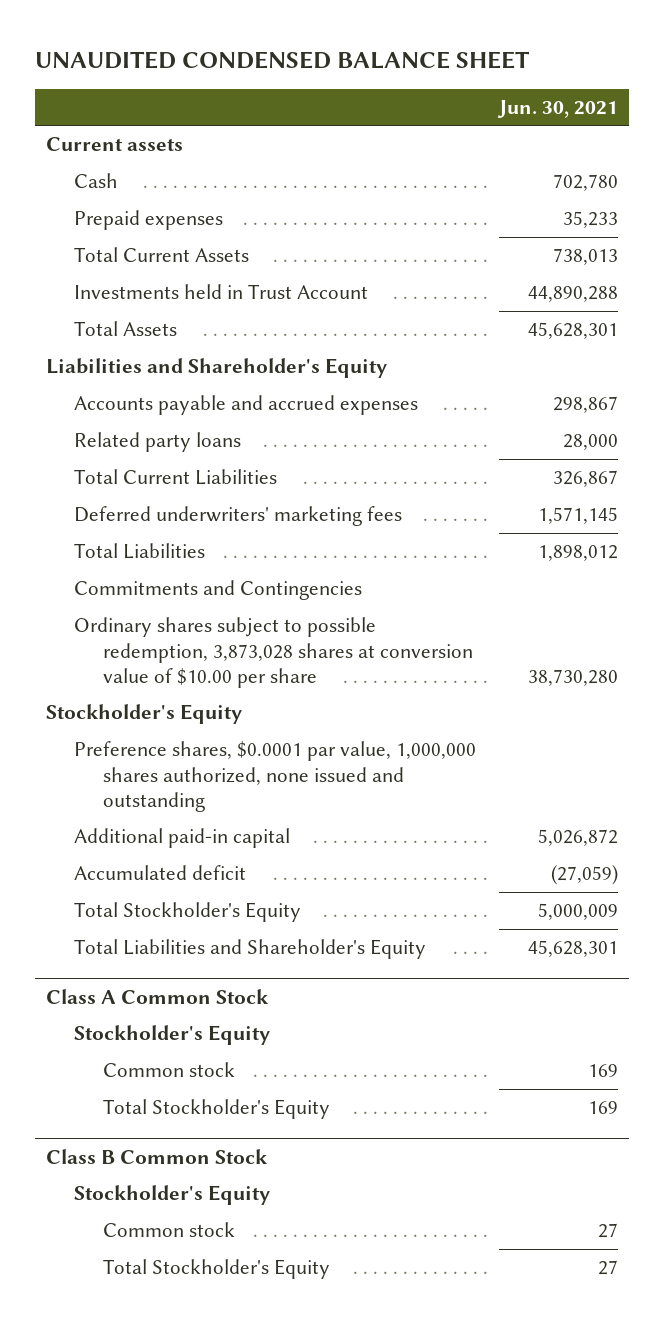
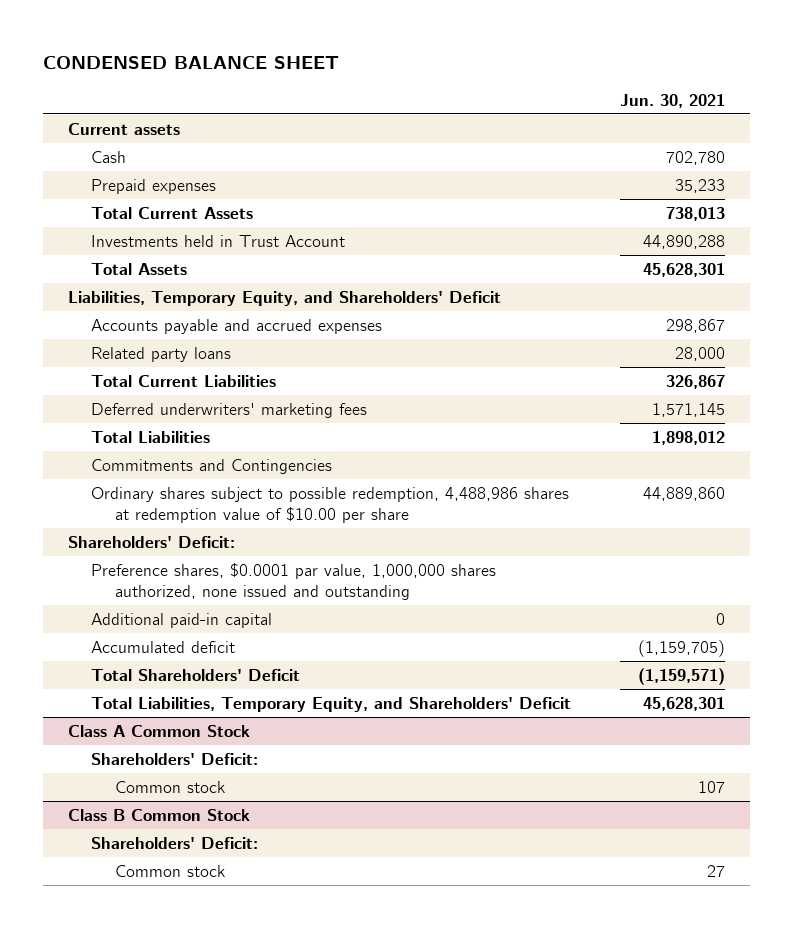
[34,50,530,69] UNAUDITED CONDENSED BALANCE SHEET -> [43,56,340,70] CONDENSED BALANCE SHEET
[46,358,388,379] Liabilities and Shareholder's Equity -> [67,290,501,306] Liabilities, Temporary Equity, and Shareholders' Deficit
[74,617,473,688] Ordinary shares subject to possible redemption, 3,873,028 shares at conversion value of $10.00 per share -> [91,486,570,523] Ordinary shares subject to possible redemption, 4,488,986 shares at redemption value of $10.00 per share
[527,668,618,686] 38,730,280 -> [643,486,726,501] 44,889,860
[46,704,243,725] Stockholder's Equity -> [67,535,235,548] Shareholders' Deficit:
[74,902,302,923] Total Stockholder's Equity -> none
[537,829,618,847] 5,026,872 -> [716,612,726,625] 0
[550,865,618,886] (27,059) -> [638,639,726,657] (1,159,705)
none -> [91,668,301,681] Total Shareholders' Deficit
[74,939,427,960] Total Liabilities and Shareholder's Equity -> [91,696,572,712] Total Liabilities, Temporary Equity, and Shareholders' Deficit
[102,1099,330,1120] Total Stockholder's Equity -> none
[74,1025,271,1046] Stockholder's Equity -> [91,752,259,765] Shareholders' Deficit:
[587,1064,618,1078] 169 -> [698,780,726,793] 107
[74,1185,271,1206] Stockholder's Equity -> [91,836,259,849] Shareholders' Deficit:
[102,1259,330,1280] Total Stockholder's Equity -> none

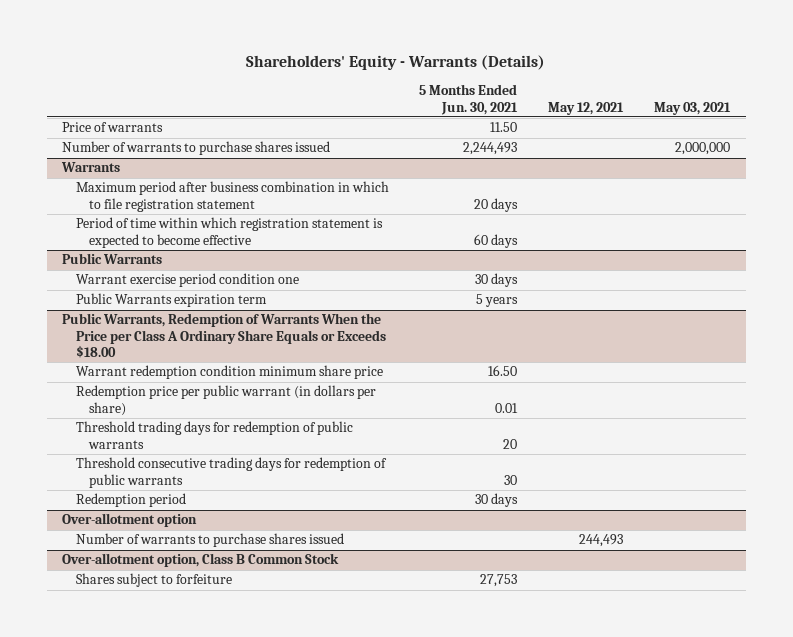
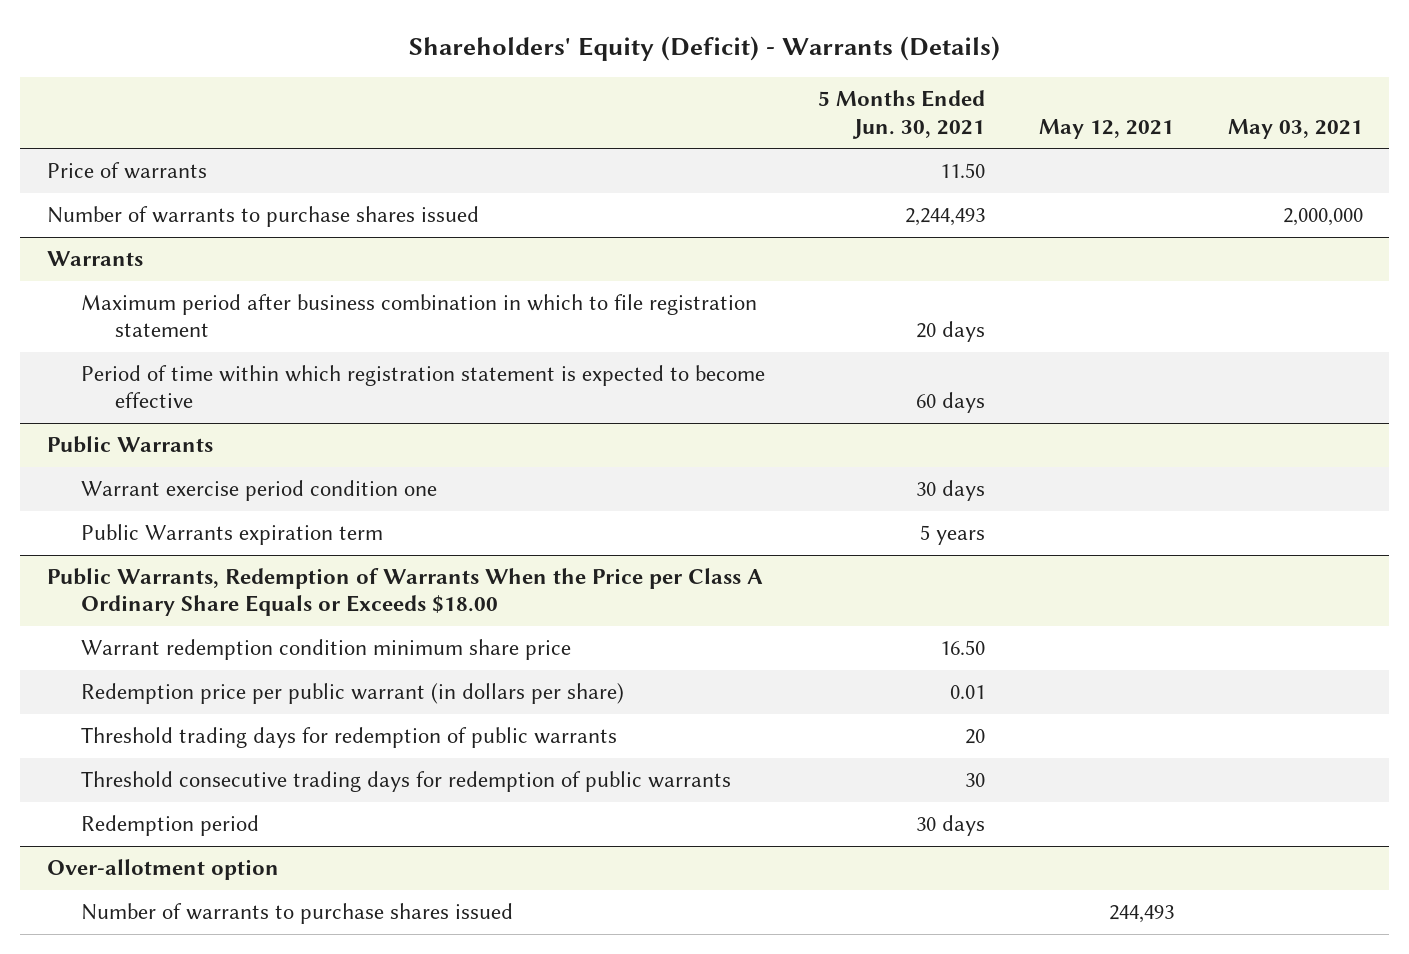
[246,55,546,71] Shareholders' Equity - Warrants (Details) -> [408,35,1000,61] Shareholders' Equity (Deficit) - Warrants (Details)
[62,553,340,568] Over-allotment option, Class B Common Stock -> none
[75,573,232,588] Shares subject to forfeiture -> none

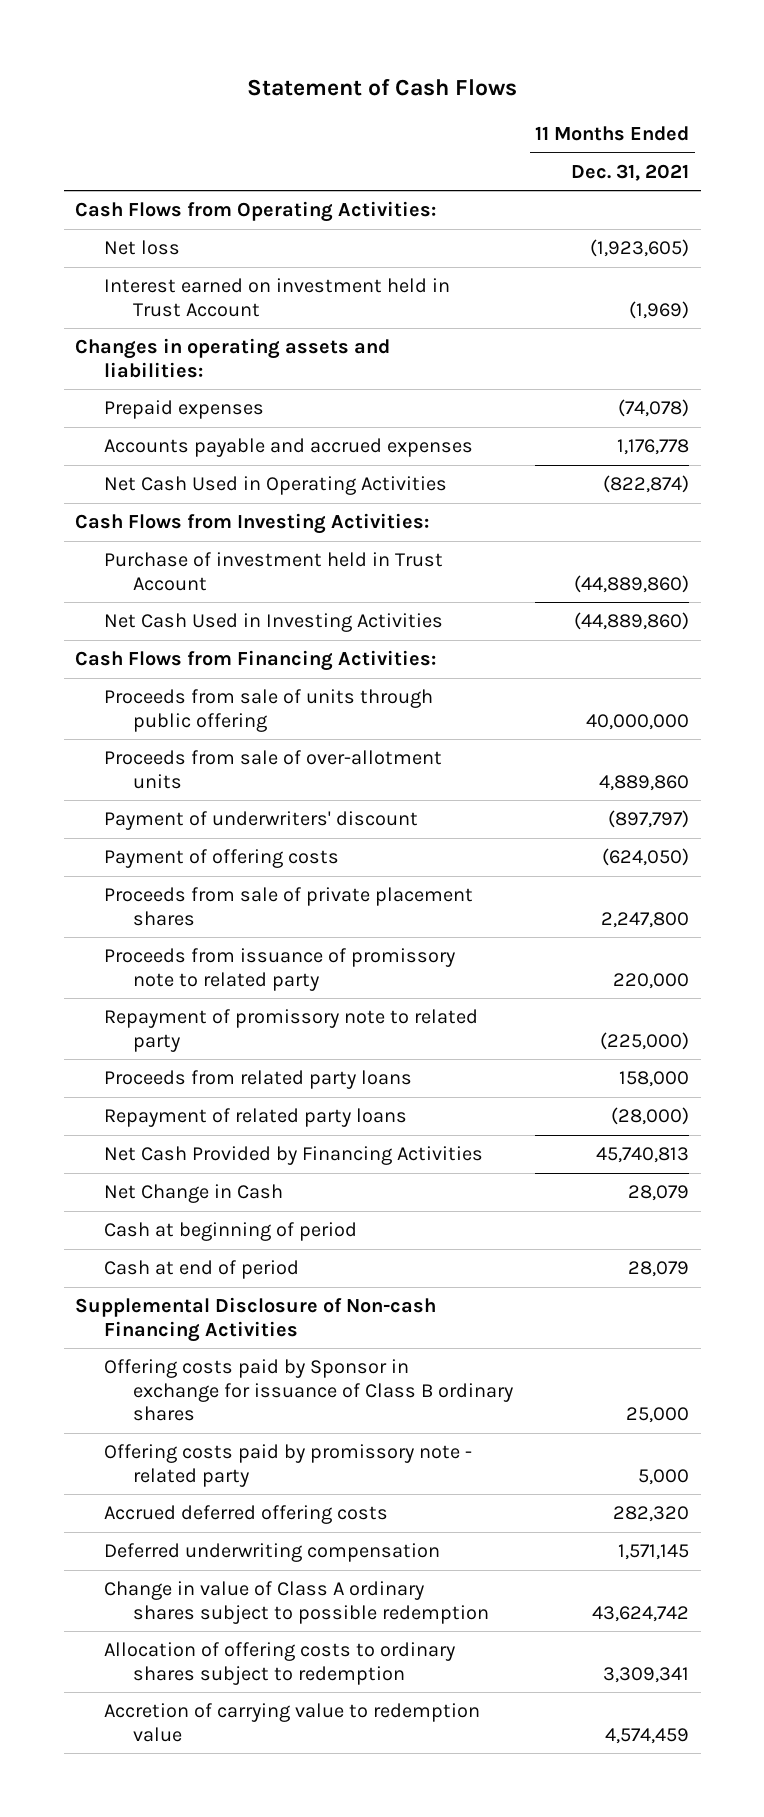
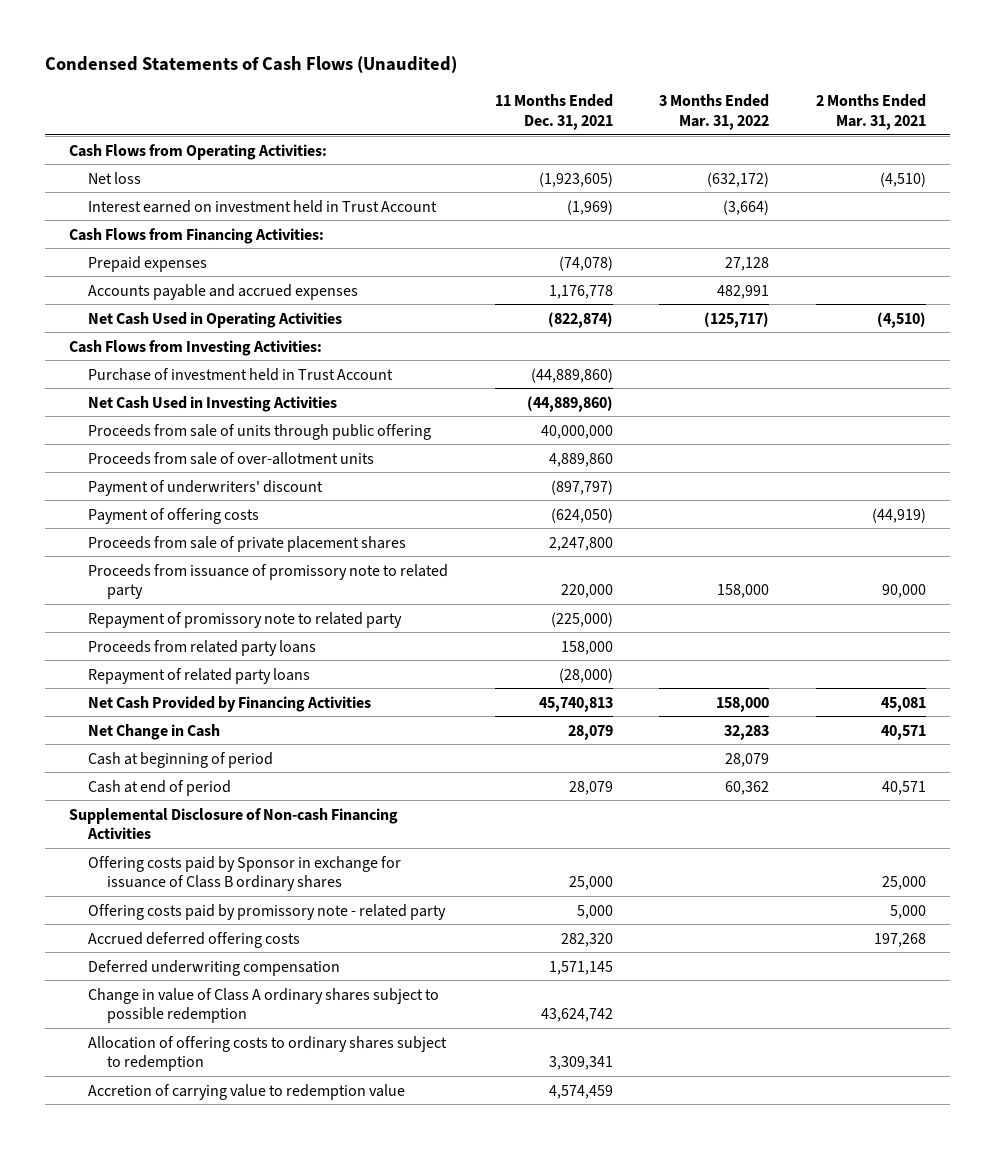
[247,78,518,96] Statement of Cash Flows -> [45,56,458,74] Condensed Statements of Cash Flows (Unaudited)
none -> [659,93,770,130] 3 Months Ended Mar. 31, 2022
none -> [816,93,927,130] 2 Months Ended Mar. 31, 2021
[74,338,390,378] Changes in operating assets and liabilities: -> none
[74,650,436,672] Cash Flows from Financing Activities: -> [68,227,324,244] Cash Flows from Financing Activities:

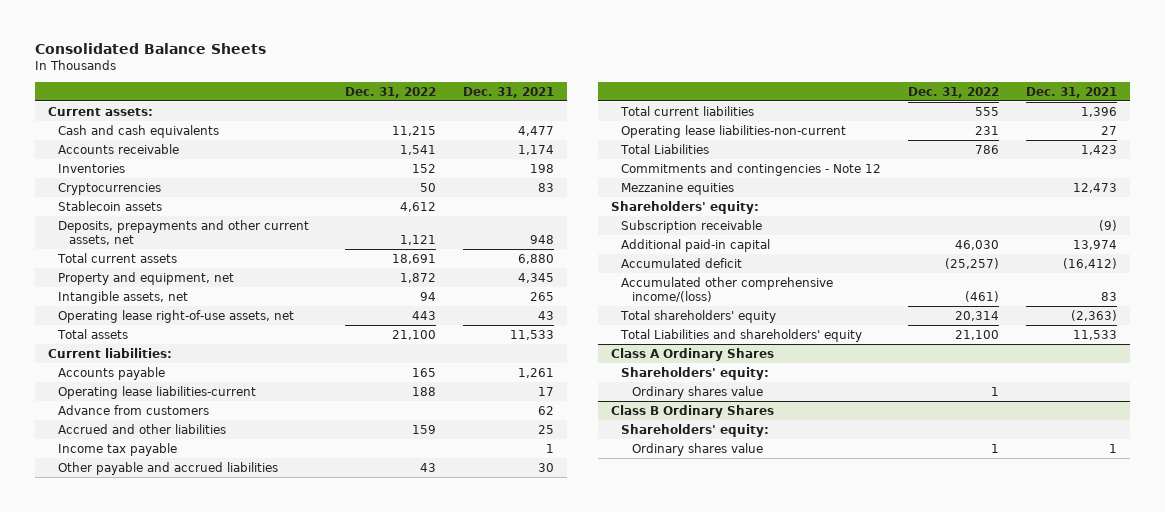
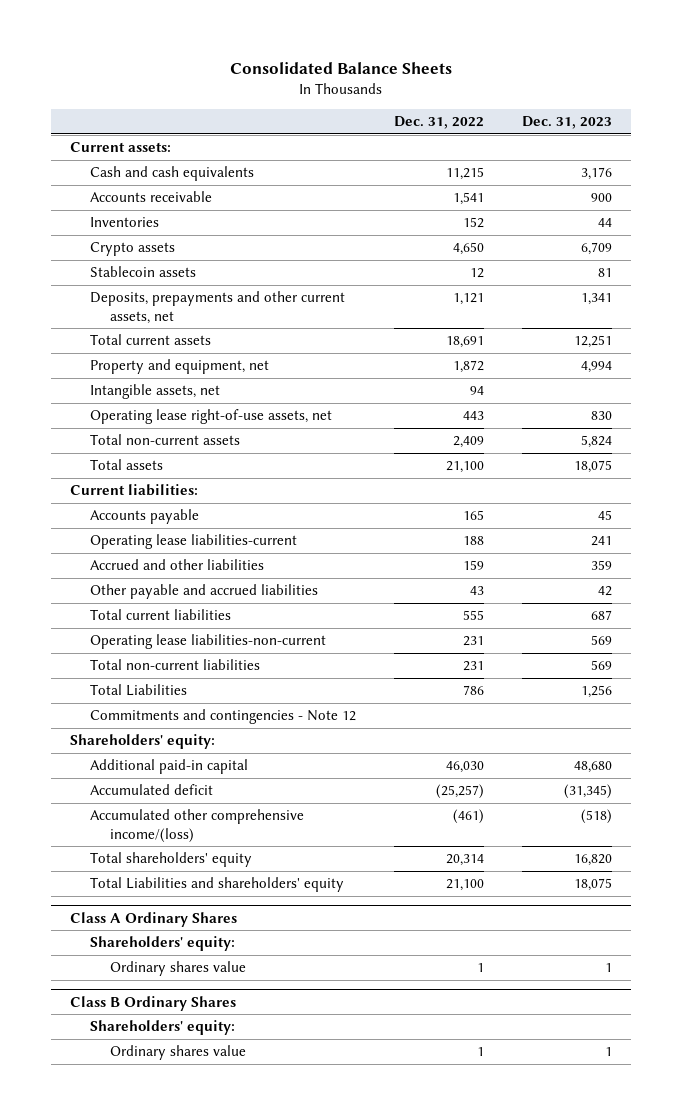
[463,86,555,98] Dec. 31, 2021 -> none
none -> [521,116,612,130] Dec. 31, 2023
[58,182,162,195] Cryptocurrencies -> none
none -> [89,242,175,257] Crypto assets
[400,201,437,212] 4,612 -> [469,268,484,279] 12
none -> [89,434,240,446] Total non-current assets
[58,404,210,415] Advance from customers -> none
[58,442,178,456] Income tax payable -> none
none -> [89,659,260,671] Total non-current liabilities
[621,182,735,195] Mezzanine equities -> none
[621,219,763,233] Subscription receivable -> none

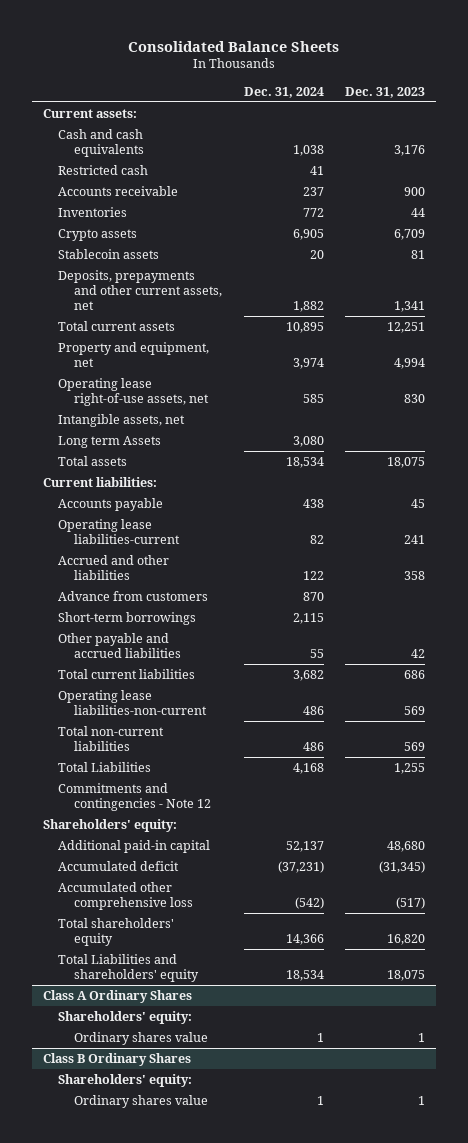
[393,116,484,130] Dec. 31, 2022 -> none
none -> [243,86,324,98] Dec. 31, 2024
none -> [58,164,149,175] Restricted cash
[89,434,240,446] Total non-current assets -> none
[89,384,220,400] Intangible assets, net -> [58,413,186,427] Intangible assets, net
none -> [58,435,162,448] Long term Assets
[590,560,612,571] 359 -> [404,570,426,580] 358
none -> [58,590,209,601] Advance from customers
none -> [58,611,197,625] Short-term borrowings
[590,610,612,621] 687 -> [404,669,426,679] 686
[580,685,612,699] 1,256 -> [394,762,426,774] 1,255
[89,809,304,843] Accumulated other comprehensive income/(loss) -> [58,881,193,910] Accumulated other comprehensive loss
[580,809,612,825] (518) -> [396,896,426,909] (517)

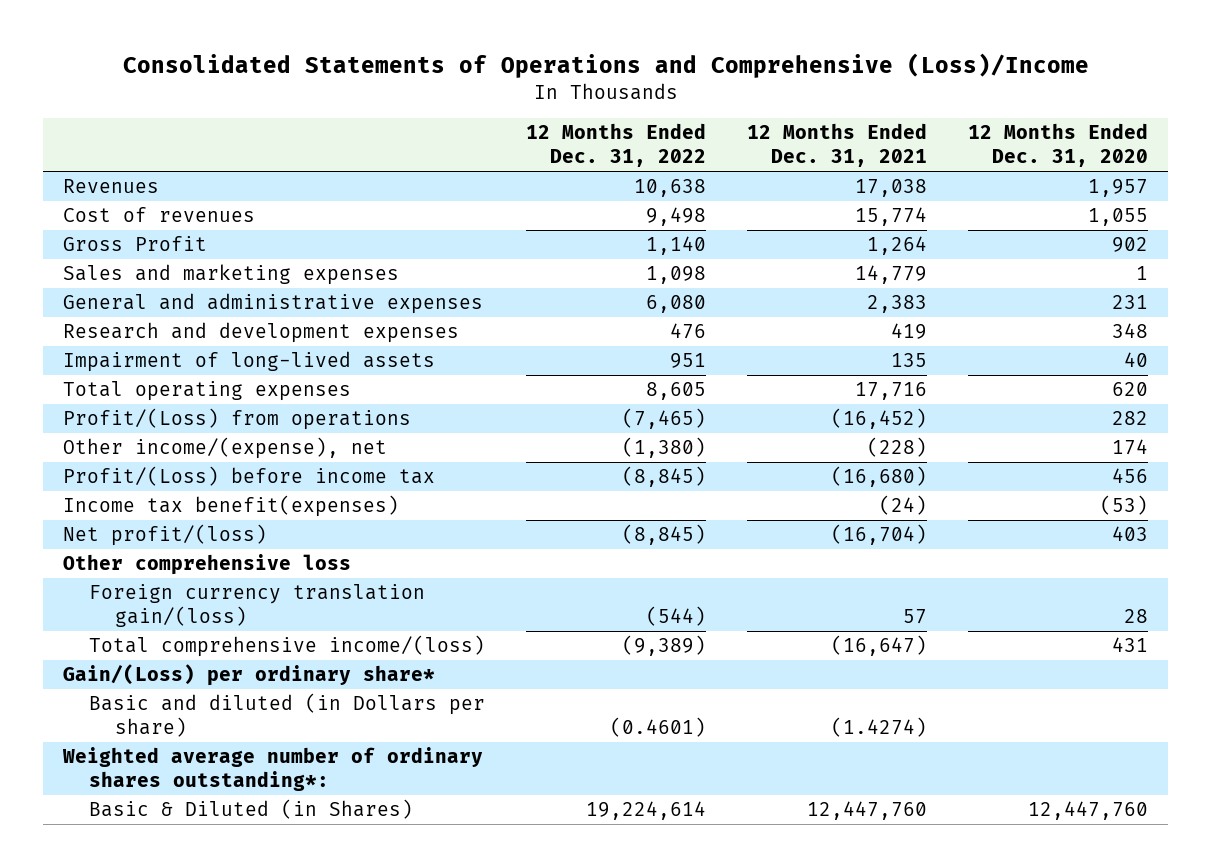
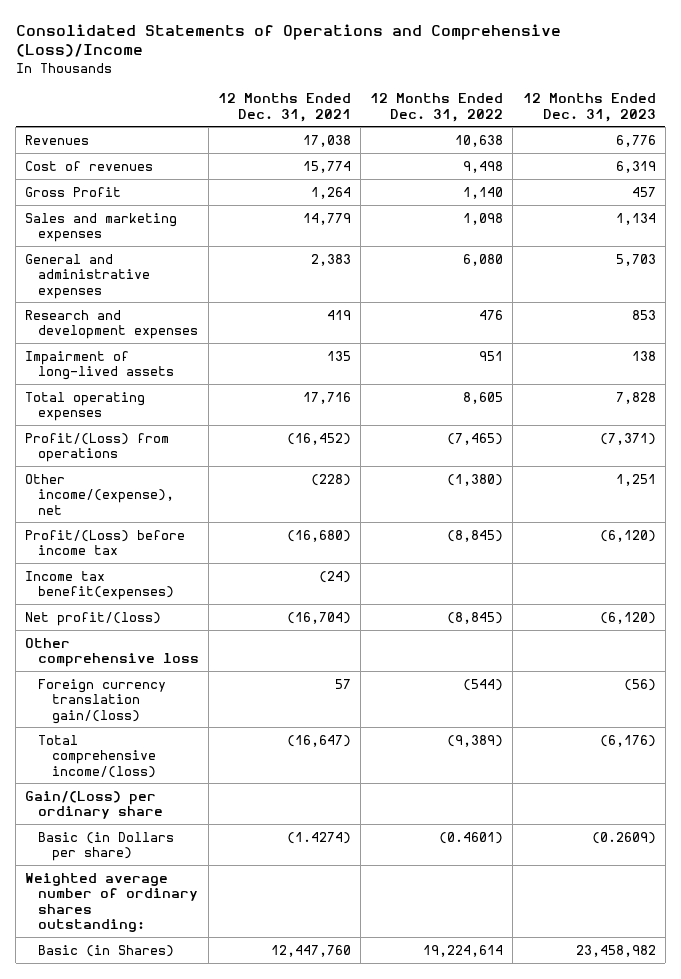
[967,123,1148,168] 12 Months Ended Dec. 31, 2020 -> none
none -> [522,93,656,122] 12 Months Ended Dec. 31, 2023
[63,664,436,687] Gain/(Loss) per ordinary share* -> [25,790,164,820] Gain/(Loss) per ordinary share
[89,693,486,738] Basic and diluted (in Dollars per share) -> [38,831,175,862] Basic (in Dollars per share)
[62,747,484,792] Weighted average number of ordinary shares outstanding*: -> [25,872,199,933] Weighted average number of ordinary shares outstanding:
[89,799,414,820] Basic & Diluted (in Shares) -> [38,944,175,957] Basic (in Shares)

